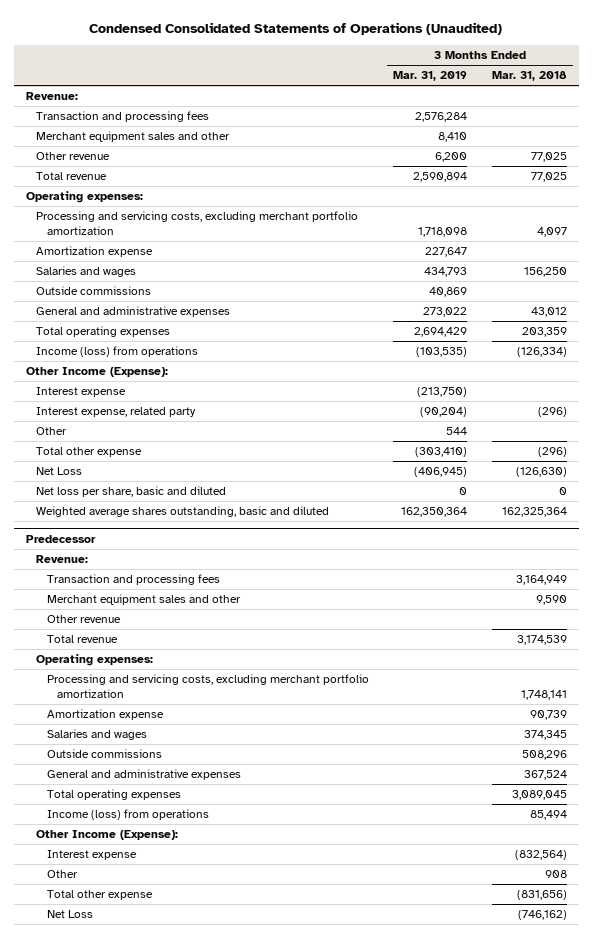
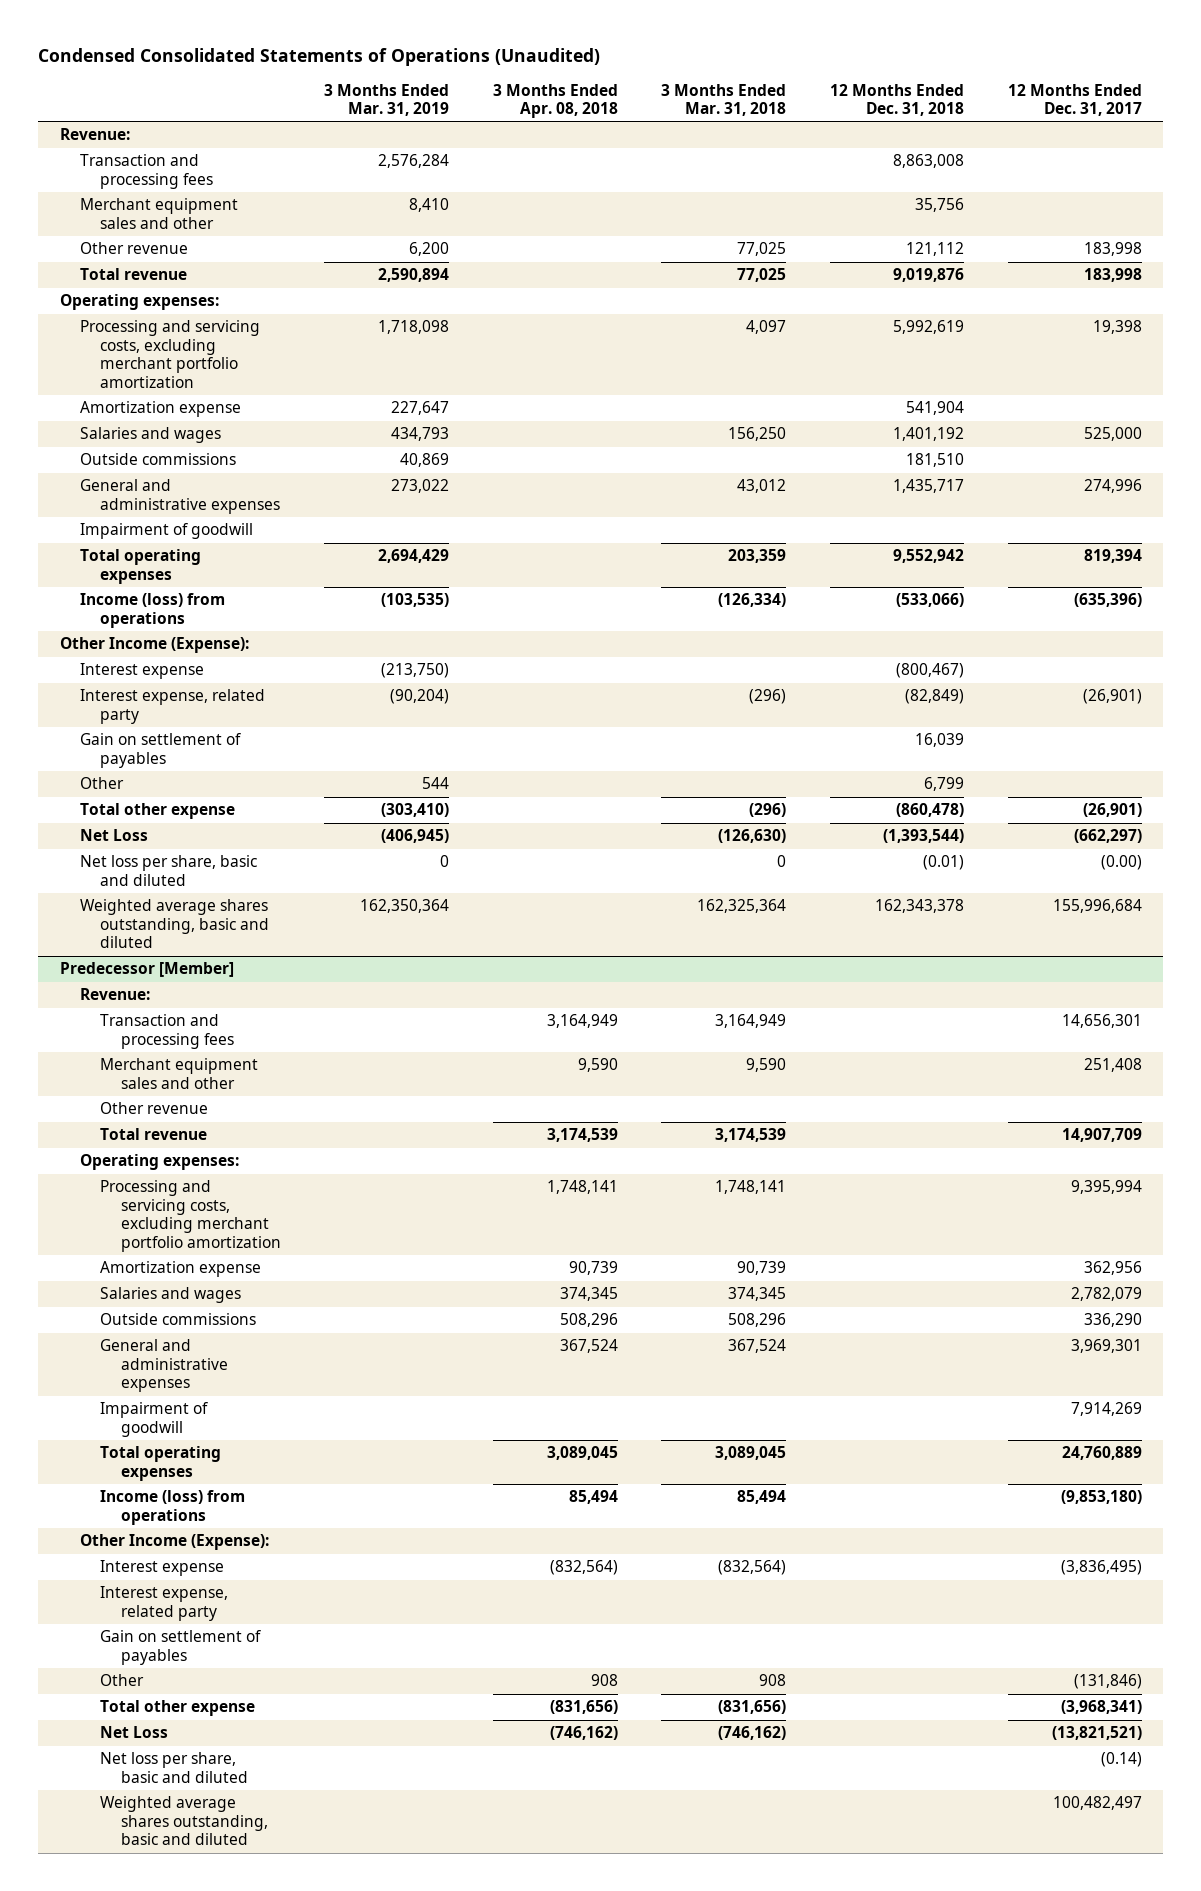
none -> [492,83,618,119] 3 Months Ended Apr. 08, 2018
none -> [830,83,965,117] 12 Months Ended Dec. 31, 2018
none -> [1007,83,1142,117] 12 Months Ended Dec. 31, 2017
none -> [80,523,254,540] Impairment of goodwill
none -> [80,733,242,768] Gain on settlement of payables
[25,534,96,543] Predecessor -> [59,962,234,978] Predecessor [Member]
none -> [100,1402,209,1437] Impairment of goodwill
none -> [100,1586,229,1621] Interest expense, related party
none -> [100,1630,262,1665] Gain on settlement of payables
none -> [100,1752,248,1783] Net loss per share, basic and diluted
none -> [100,1796,268,1846] Weighted average shares outstanding, basic and diluted

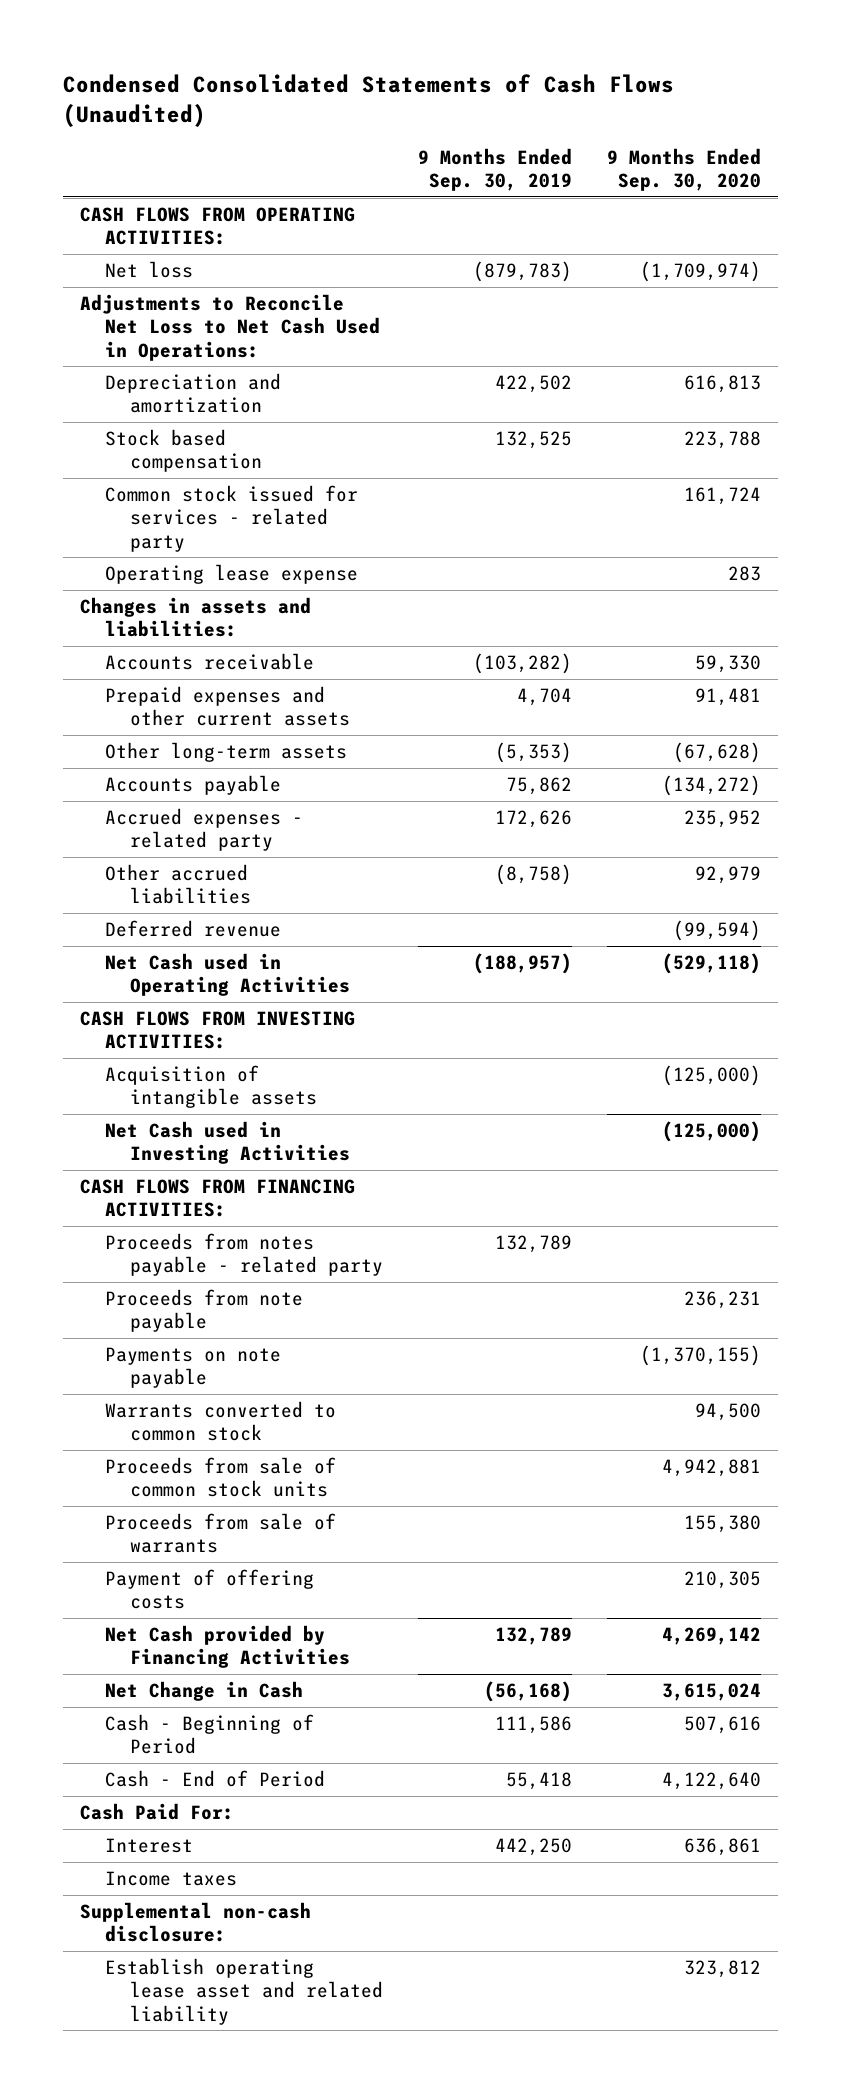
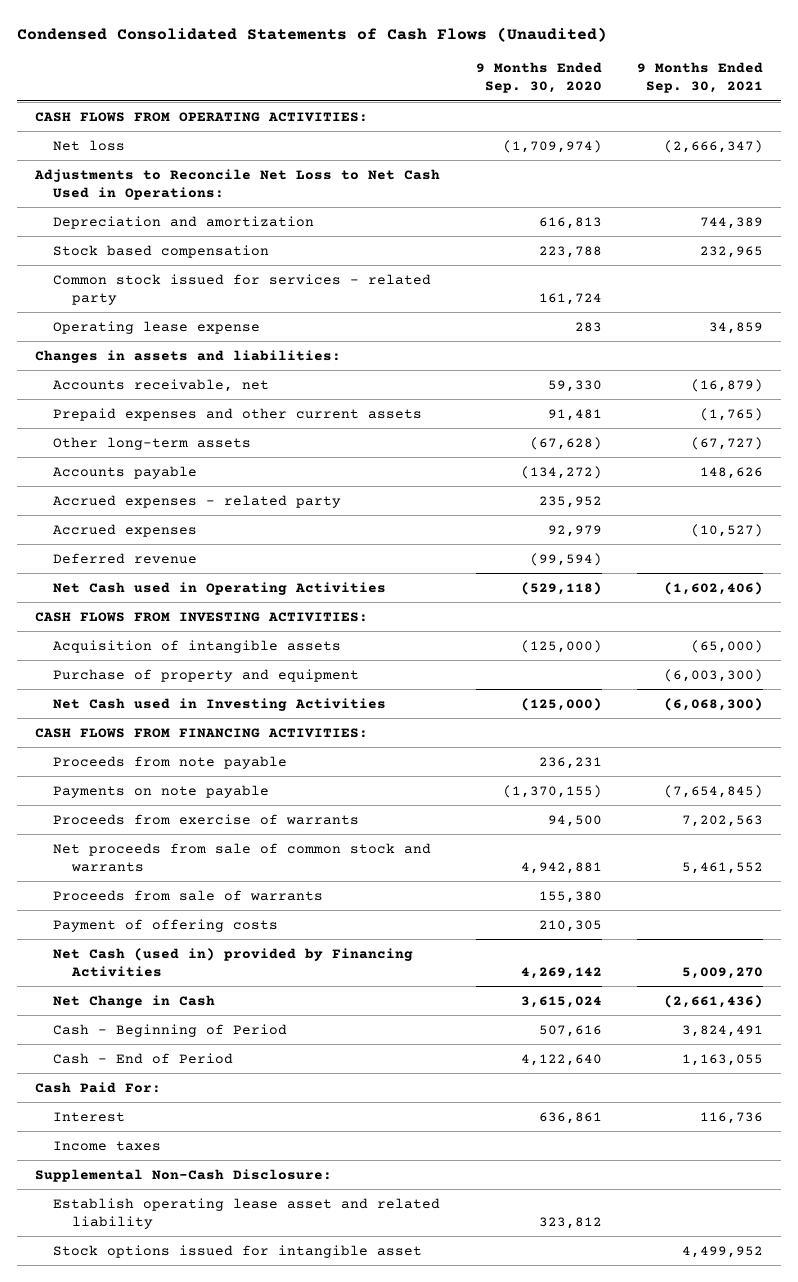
[417,147,572,191] 9 Months Ended Sep. 30, 2019 -> none
none -> [637,61,764,94] 9 Months Ended Sep. 30, 2021
[104,652,314,670] Accounts receivable -> [53,378,270,392] Accounts receivable, net
[104,863,251,905] Other accrued liabilities -> [53,523,198,537] Accrued expenses
none -> [53,668,360,682] Purchase of property and equipment
[104,1232,383,1277] Proceeds from notes payable - related party -> none
[104,1400,336,1442] Warrants converted to common stock -> [53,813,360,825] Proceeds from exercise of warrants
[104,1456,336,1498] Proceeds from sale of common stock units -> [53,842,432,873] Net proceeds from sale of common stock and warrants
[104,1624,350,1669] Net Cash provided by Financing Activities -> [53,947,414,978] Net Cash (used in) provided by Financing Activities
[80,1901,312,1943] Supplemental non-cash disclosure: -> [34,1168,332,1182] Supplemental Non-Cash Disclosure:
none -> [53,1244,423,1258] Stock options issued for intangible asset

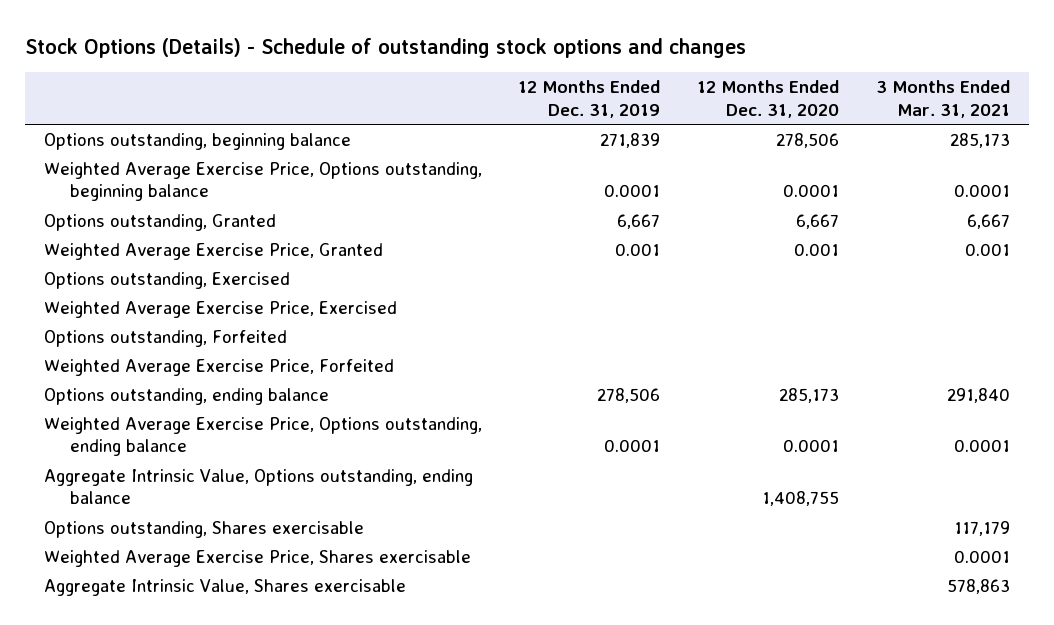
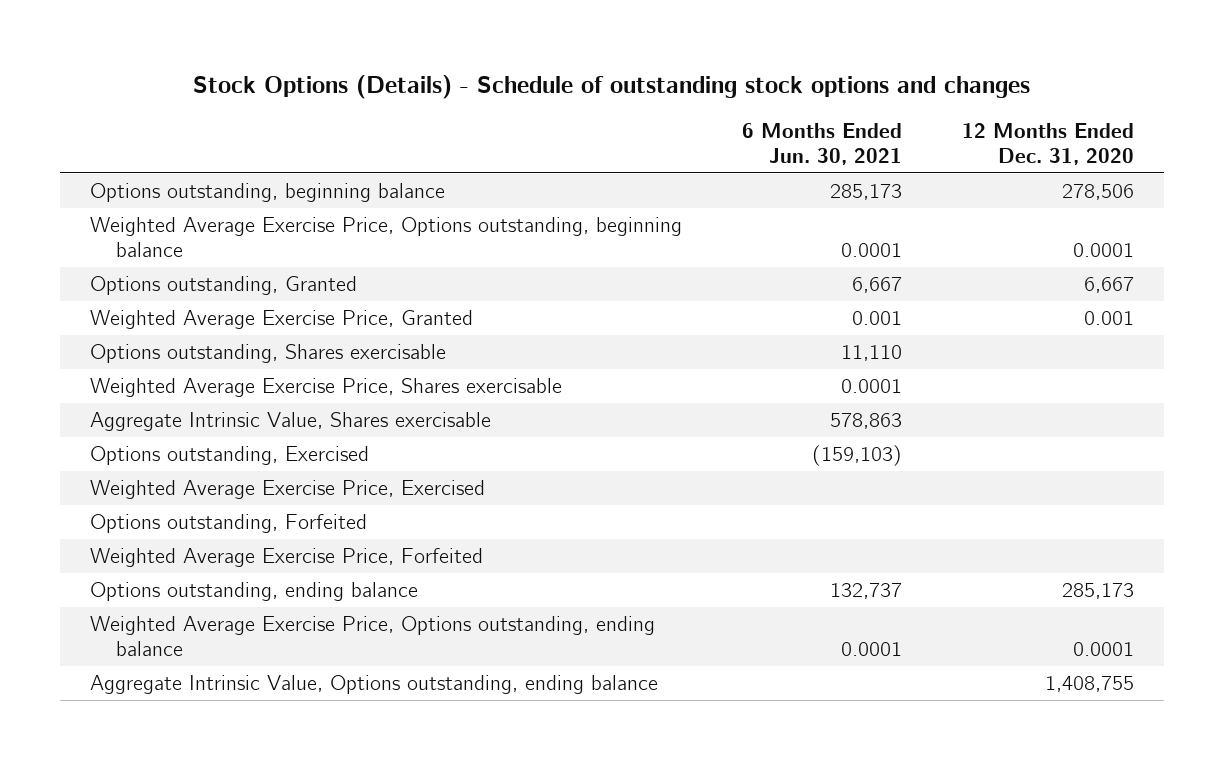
[518,80,661,118] 12 Months Ended Dec. 31, 2019 -> none
[876,80,1011,118] 3 Months Ended Mar. 31, 2021 -> none
none -> [741,123,902,165] 6 Months Ended Jun. 30, 2021
[43,520,364,538] Options outstanding, Shares exercisable -> [90,344,447,364] Options outstanding, Shares exercisable
[43,549,471,567] Weighted Average Exercise Price, Shares exercisable -> [90,378,563,398] Weighted Average Exercise Price, Shares exercisable
[43,578,406,596] Aggregate Intrinsic Value, Shares exercisable -> [90,412,492,432] Aggregate Intrinsic Value, Shares exercisable

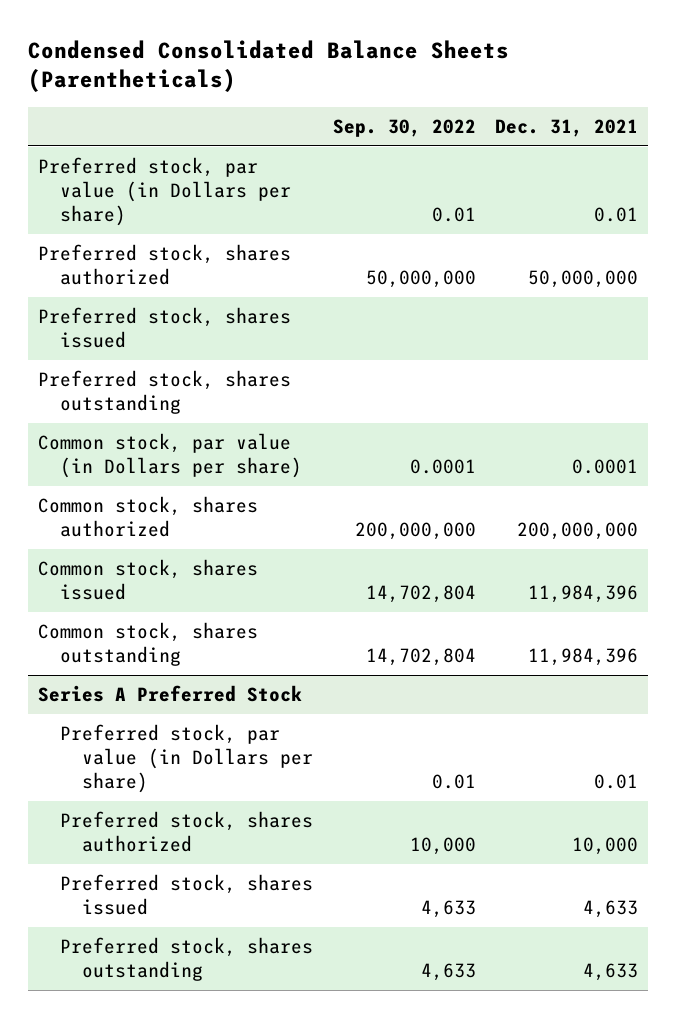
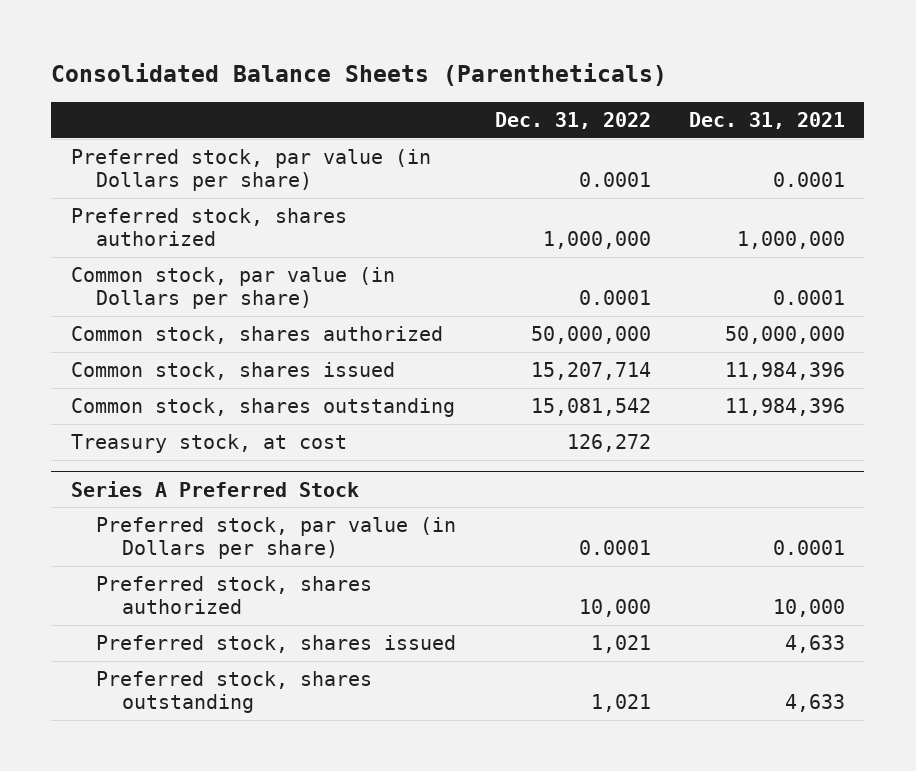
[27,39,509,93] Condensed Consolidated Balance Sheets (Parentheticals) -> [51,63,668,87] Consolidated Balance Sheets (Parentheticals)
[332,118,476,137] Sep. 30, 2022 -> none
none -> [494,112,651,130] Dec. 31, 2022
[37,307,291,349] Preferred stock, shares issued -> none
[37,370,291,415] Preferred stock, shares outstanding -> none
[594,207,639,223] 0.01 -> [773,172,846,188] 0.0001
[528,270,639,289] 50,000,000 -> [737,231,846,250] 1,000,000
[517,522,639,541] 200,000,000 -> [725,326,846,345] 50,000,000
none -> [70,434,347,454] Treasury stock, at cost
[594,774,639,790] 0.01 -> [773,540,846,556] 0.0001

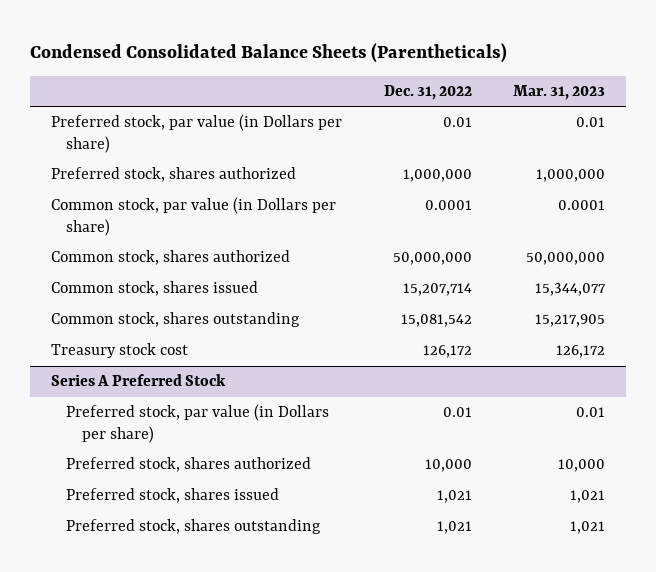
[51,63,668,87] Consolidated Balance Sheets (Parentheticals) -> [29,42,507,63] Condensed Consolidated Balance Sheets (Parentheticals)
[689,112,846,130] Dec. 31, 2021 -> none
none -> [513,85,606,101] Mar. 31, 2023
[578,172,651,188] 0.0001 -> [442,117,472,128] 0.01
[70,434,347,454] Treasury stock, at cost -> [50,343,188,359] Treasury stock cost
[566,434,651,453] 126,272 -> [422,345,472,359] 126,172
[578,540,651,556] 0.0001 -> [442,407,472,418] 0.01

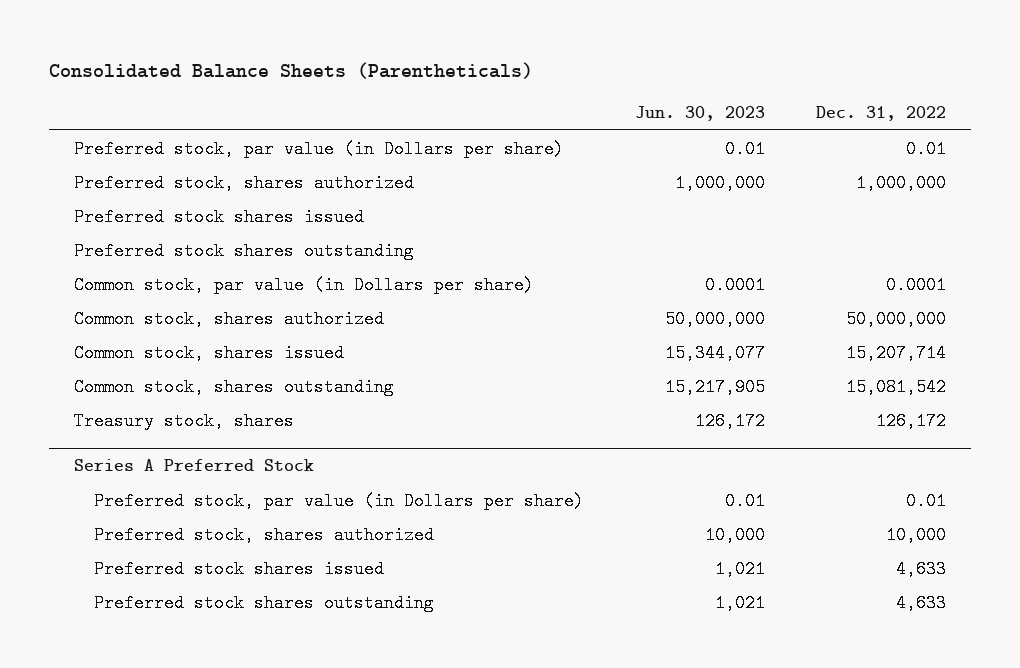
[29,42,507,63] Condensed Consolidated Balance Sheets (Parentheticals) -> [48,62,533,80] Consolidated Balance Sheets (Parentheticals)
[513,85,606,101] Mar. 31, 2023 -> none
none -> [635,106,766,122] Jun. 30, 2023
none -> [74,207,365,226] Preferred stock shares issued
none -> [74,241,415,260] Preferred stock shares outstanding
[50,343,188,359] Treasury stock cost -> [74,411,295,430] Treasury stock, shares
[66,488,280,504] Preferred stock, shares issued -> [94,559,385,578] Preferred stock shares issued
[436,490,472,504] 1,021 -> [895,559,946,578] 4,633
[66,519,322,535] Preferred stock, shares outstanding -> [94,593,435,612] Preferred stock shares outstanding
[436,521,472,535] 1,021 -> [895,593,946,612] 4,633

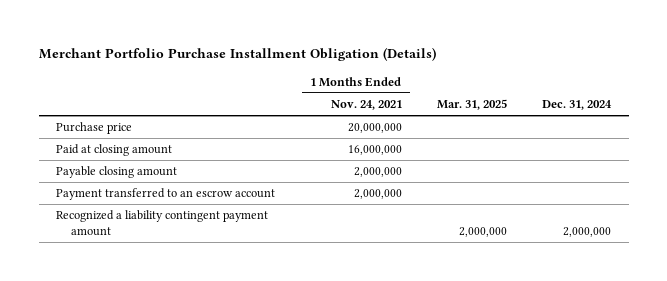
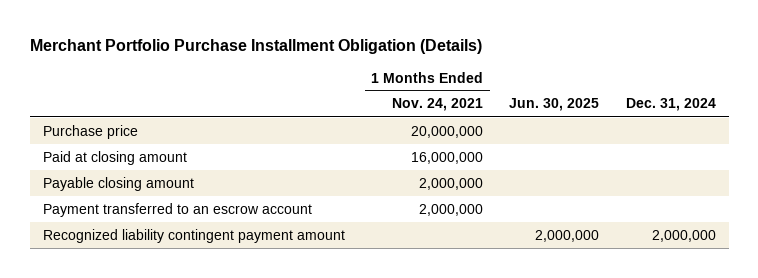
[436,98,507,110] Mar. 31, 2025 -> none
none -> [509,98,600,112] Jun. 30, 2025
[56,210,269,237] Recognized a liability contingent payment amount -> [42,228,345,243] Recognized liability contingent payment amount

